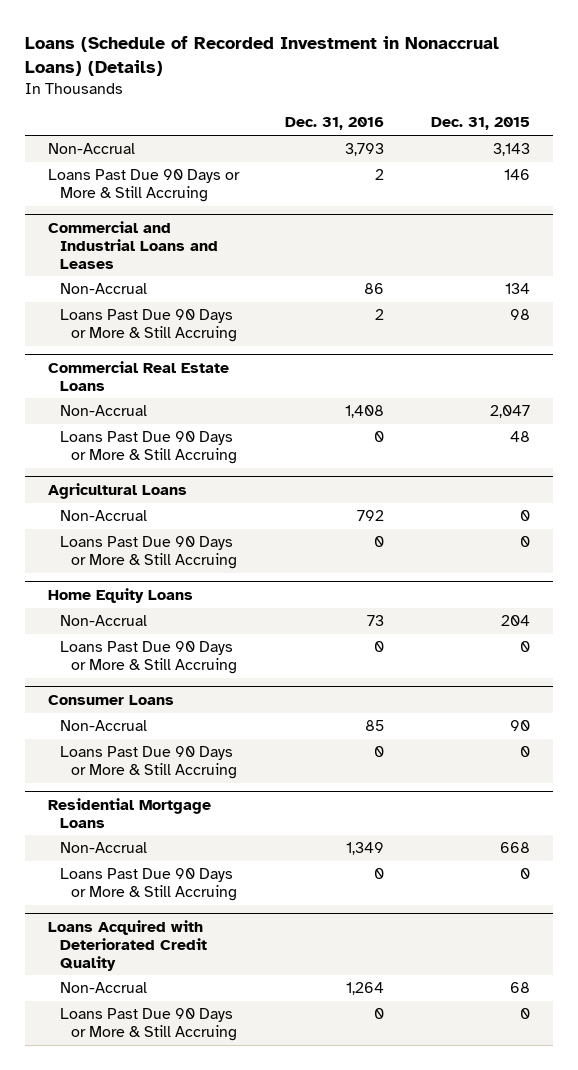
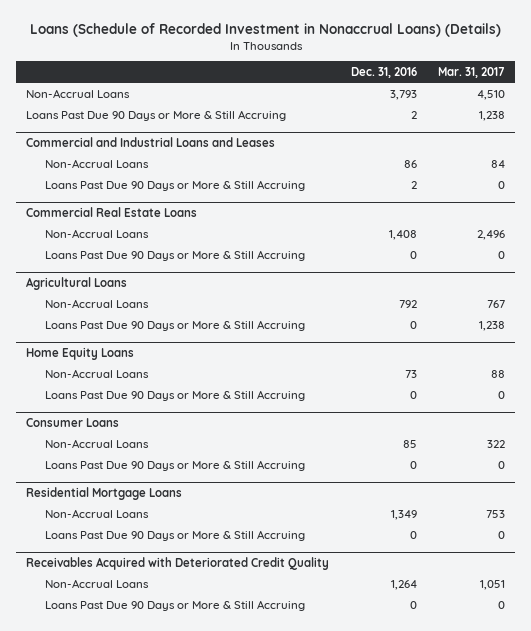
[430,117,530,131] Dec. 31, 2015 -> none
none -> [437,67,505,79] Mar. 31, 2017
[48,143,136,155] Non-Accrual -> [26,88,131,98] Non-Accrual Loans
[59,283,147,295] Non-Accrual -> [44,158,149,168] Non-Accrual Loans
[59,405,147,417] Non-Accrual -> [44,228,149,238] Non-Accrual Loans
[59,510,147,522] Non-Accrual -> [44,298,149,308] Non-Accrual Loans
[59,615,147,627] Non-Accrual -> [44,368,149,378] Non-Accrual Loans
[59,720,147,732] Non-Accrual -> [44,438,149,448] Non-Accrual Loans
[59,842,147,854] Non-Accrual -> [44,508,149,518] Non-Accrual Loans
[48,920,207,971] Loans Acquired with Deteriorated Credit Quality -> [26,556,330,570] Receivables Acquired with Deteriorated Credit Quality
[59,982,147,994] Non-Accrual -> [44,578,149,588] Non-Accrual Loans

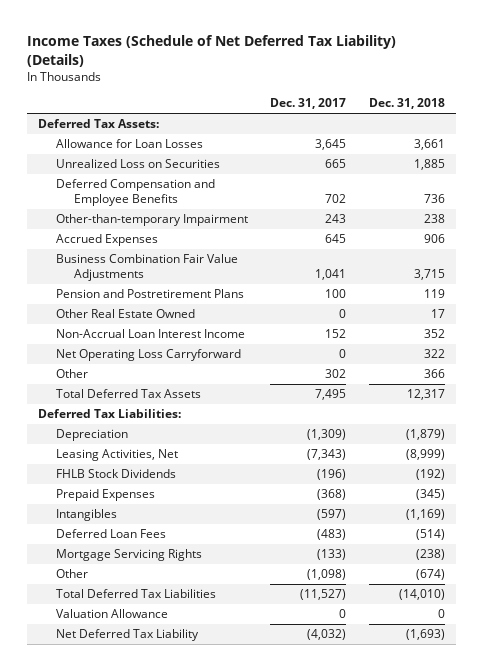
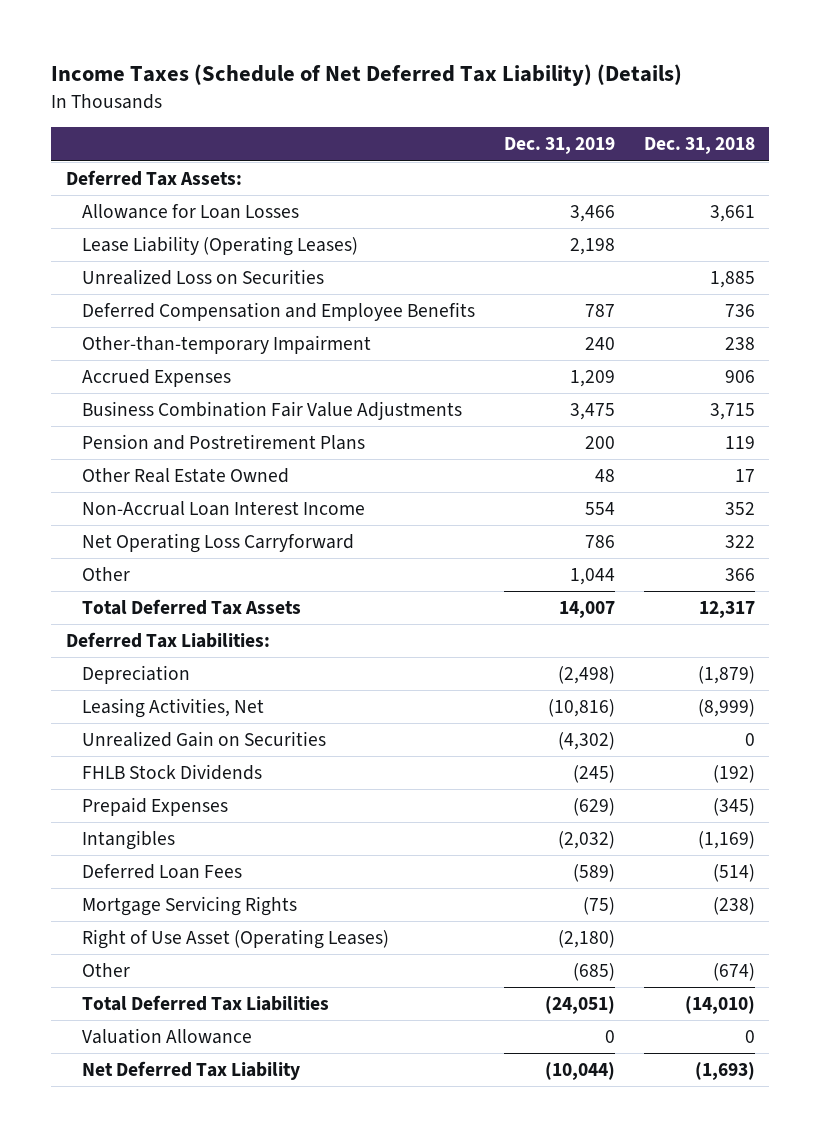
[270,98,347,110] Dec. 31, 2017 -> none
none -> [503,137,615,155] Dec. 31, 2019
none -> [81,236,358,257] Lease Liability (Operating Leases)
none -> [81,731,326,748] Unrealized Gain on Securities
none -> [81,929,389,950] Right of Use Asset (Operating Leases)

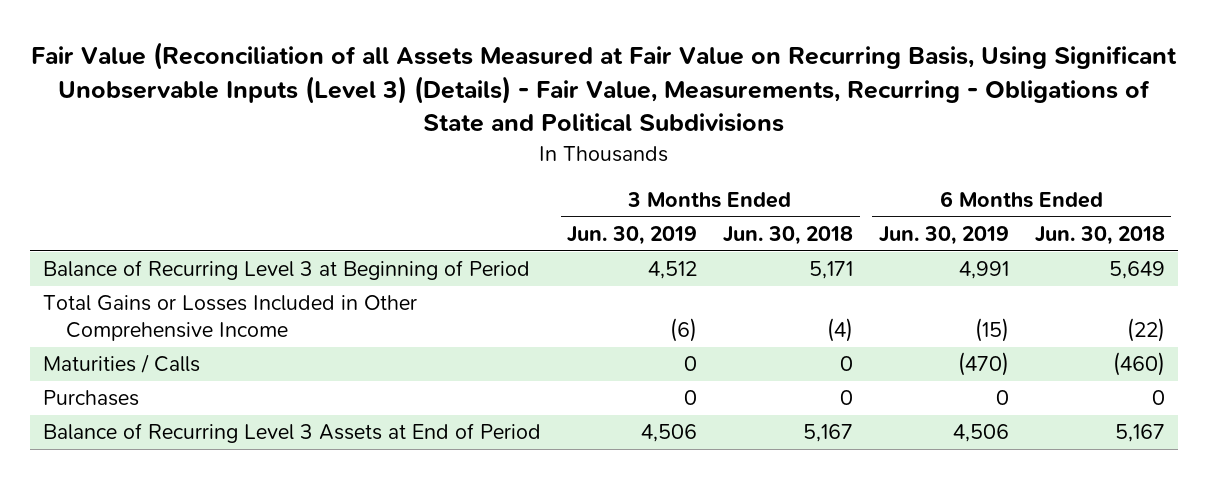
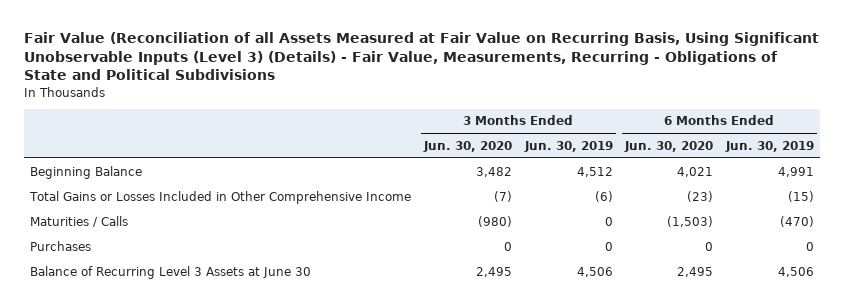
[723,226,854,246] Jun. 30, 2018 -> none
[1034,226,1165,246] Jun. 30, 2018 -> none
none -> [423,140,513,152] Jun. 30, 2020
none -> [624,140,714,152] Jun. 30, 2020
[43,260,531,281] Balance of Recurring Level 3 at Beginning of Period -> [30,165,143,179] Beginning Balance
[43,423,542,444] Balance of Recurring Level 3 Assets at End of Period -> [30,265,312,279] Balance of Recurring Level 3 Assets at June 30

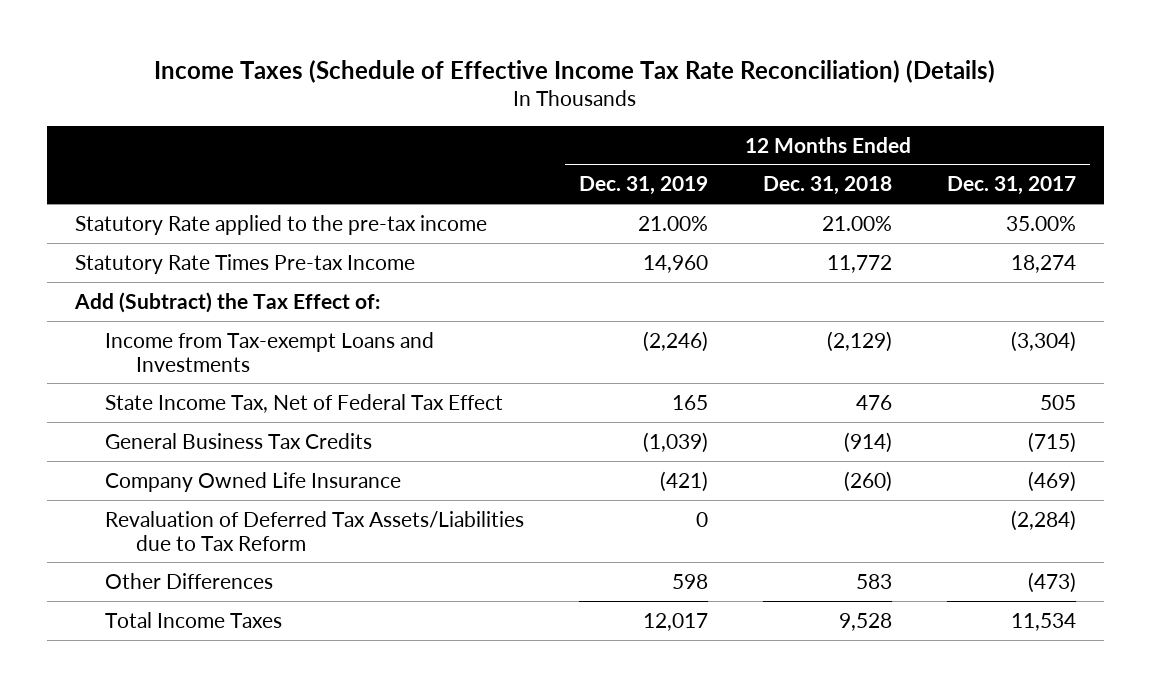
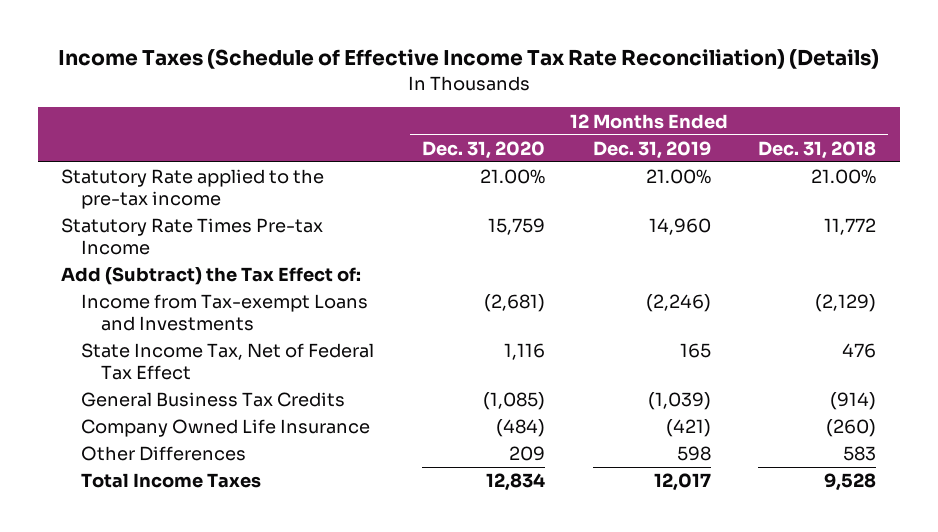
[947,176,1077,196] Dec. 31, 2017 -> none
none -> [422,140,546,159] Dec. 31, 2020
[105,510,525,551] Revaluation of Deferred Tax Assets/Liabilities due to Tax Reform -> none

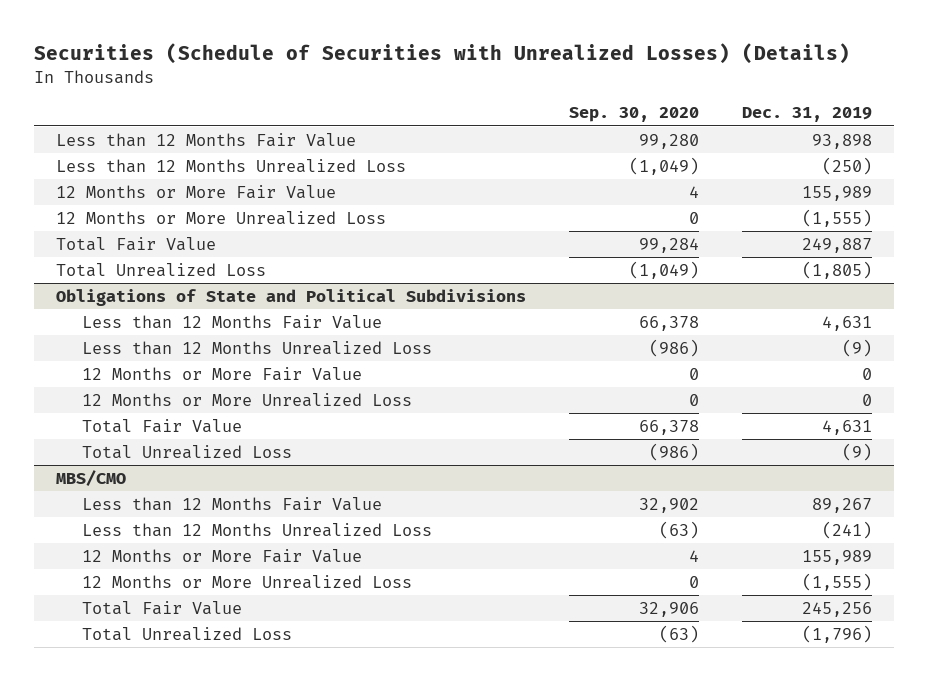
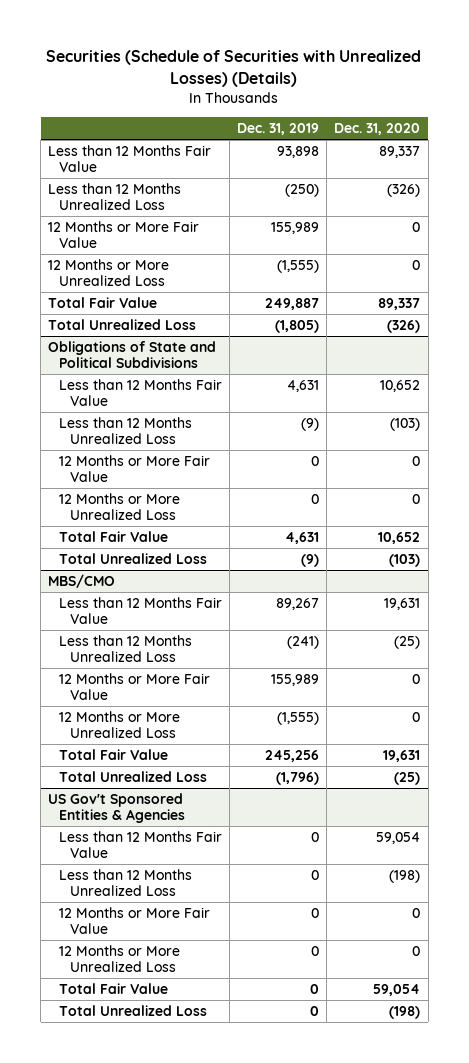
[569,107,700,123] Sep. 30, 2020 -> none
none -> [334,123,421,136] Dec. 31, 2020
none -> [48,793,186,824] US Gov't Sponsored Entities & Agencies
none -> [59,831,223,859] Less than 12 Months Fair Value
none -> [59,869,193,897] Less than 12 Months Unrealized Loss
none -> [59,907,211,935] 12 Months or More Fair Value
none -> [59,945,181,973] 12 Months or More Unrealized Loss
none -> [59,983,169,995] Total Fair Value
none -> [59,1005,208,1017] Total Unrealized Loss

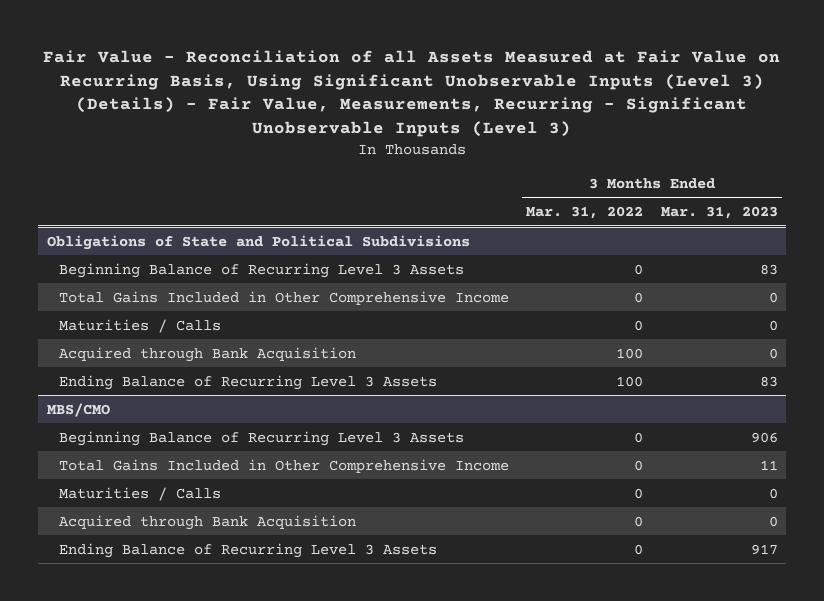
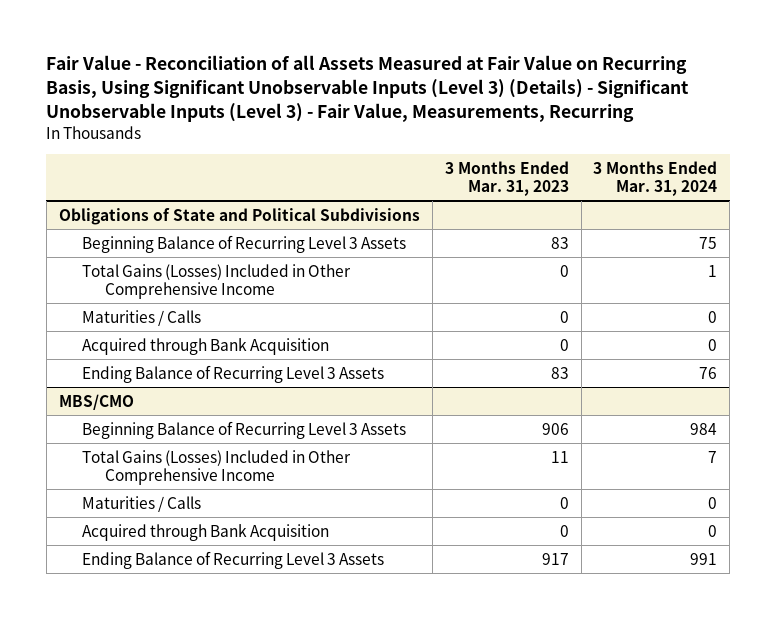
[43,49,781,137] Fair Value - Reconciliation of all Assets Measured at Fair Value on Recurring Basis, Using Significant Unobservable Inputs (Level 3) (Details) - Fair Value, Measurements, Recurring - Significant Unobservable Inputs (Level 3) -> [46,55,690,122] Fair Value - Reconciliation of all Assets Measured at Fair Value on Recurring Basis, Using Significant Unobservable Inputs (Level 3) (Details) - Significant Unobservable Inputs (Level 3) - Fair Value, Measurements, Recurring
[526,205,644,219] Mar. 31, 2022 -> none
none -> [593,160,718,196] 3 Months Ended Mar. 31, 2024
[58,290,509,305] Total Gains Included in Other Comprehensive Income -> [81,263,351,300] Total Gains (Losses) Included in Other Comprehensive Income
[58,458,509,473] Total Gains Included in Other Comprehensive Income -> [81,449,351,486] Total Gains (Losses) Included in Other Comprehensive Income

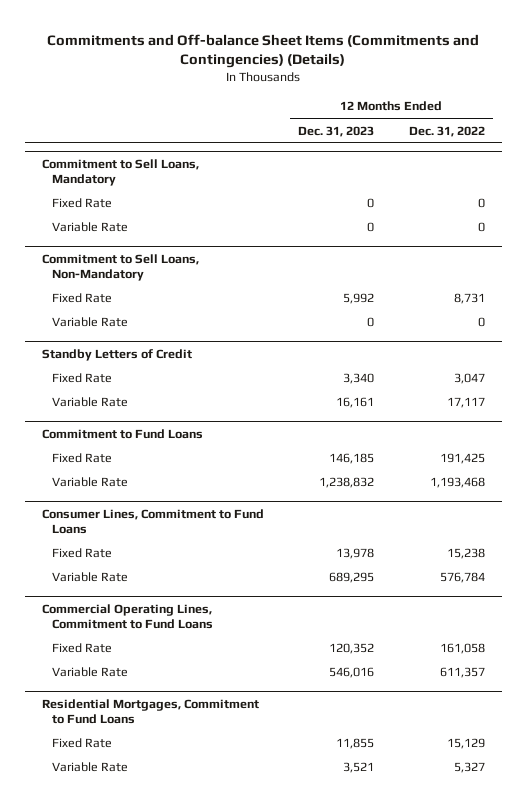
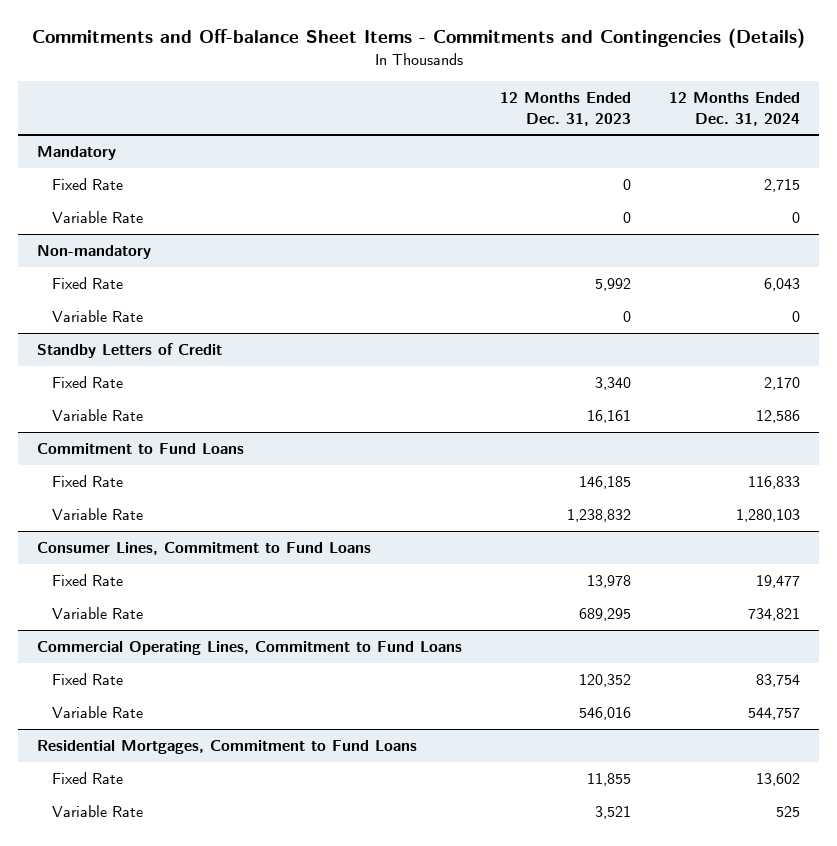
[47,33,480,69] Commitments and Off-balance Sheet Items (Commitments and Contingencies) (Details) -> [31,28,805,49] Commitments and Off-balance Sheet Items - Commitments and Contingencies (Details)
[408,125,485,137] Dec. 31, 2022 -> none
none -> [668,92,800,126] 12 Months Ended Dec. 31, 2024
[42,158,200,187] Commitment to Sell Loans, Mandatory -> [37,145,117,160] Mandatory
[42,253,200,282] Commitment to Sell Loans, Non-Mandatory -> [37,244,152,259] Non-mandatory

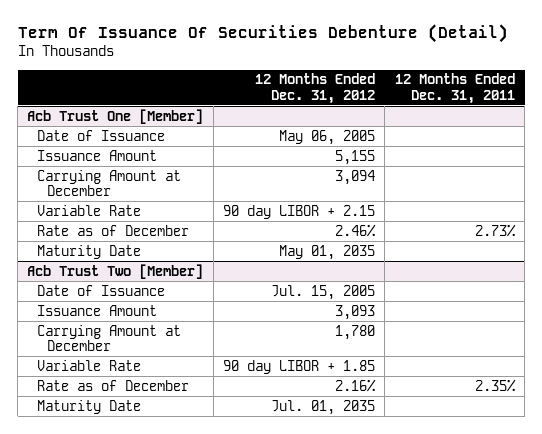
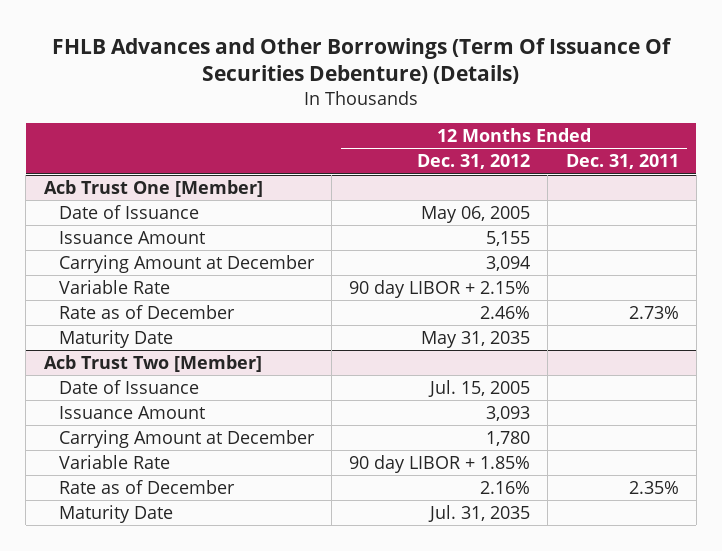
[17,24,508,44] Term Of Issuance Of Securities Debenture (Detail) -> [52,37,673,85] FHLB Advances and Other Borrowings (Term Of Issuance Of Securities Debenture) (Details)
[223,204,376,219] 90 day LIBOR + 2.15 -> [349,280,531,299] 90 day LIBOR + 2.15%
[279,244,376,260] May 01, 2035 -> [421,331,531,349] May 31, 2035
[223,359,376,374] 90 day LIBOR + 1.85 -> [349,455,531,474] 90 day LIBOR + 1.85%
[271,399,376,415] Jul. 01, 2035 -> [428,505,531,523] Jul. 31, 2035

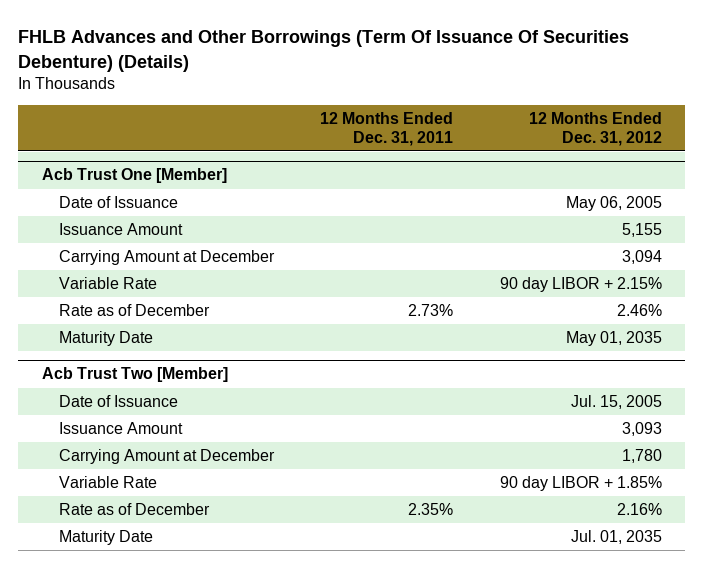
[421,331,531,349] May 31, 2035 -> [565,331,662,347] May 01, 2035
[428,505,531,523] Jul. 31, 2035 -> [570,530,662,545] Jul. 01, 2035

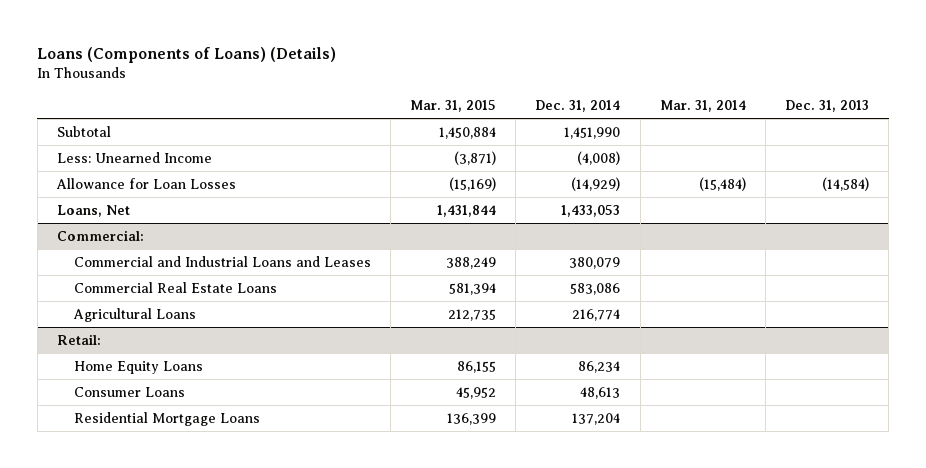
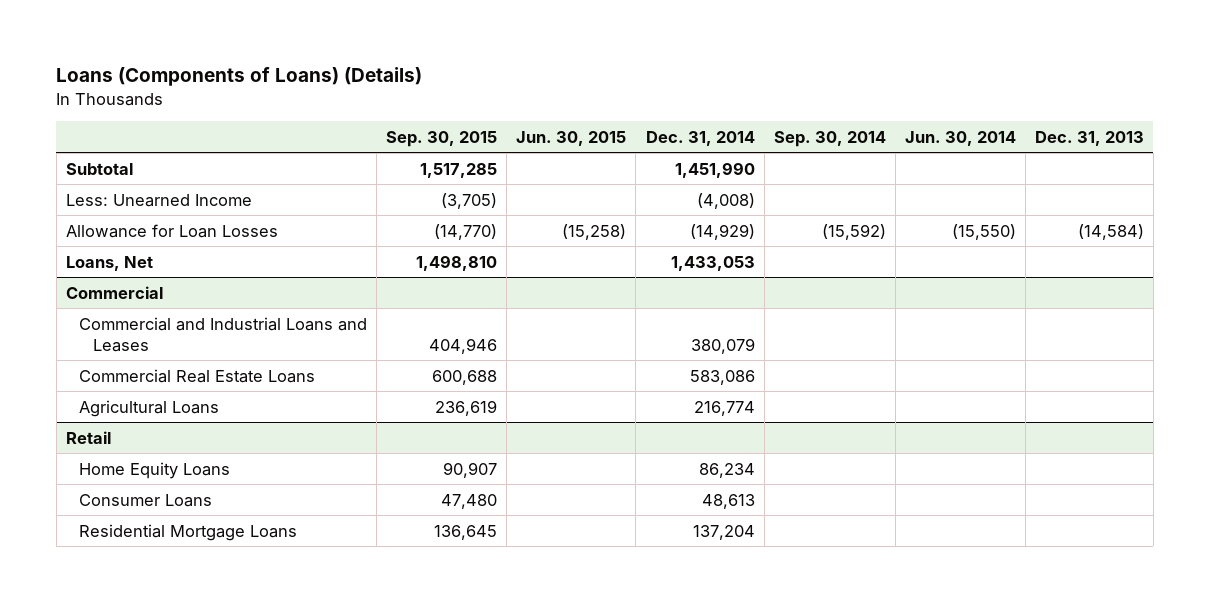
[410,99,497,112] Mar. 31, 2015 -> none
[659,99,746,112] Mar. 31, 2014 -> none
none -> [386,130,498,147] Sep. 30, 2015
none -> [516,130,627,146] Jun. 30, 2015
none -> [773,130,886,147] Sep. 30, 2014
none -> [904,130,1016,146] Jun. 30, 2014
[57,229,145,241] Commercial: -> [65,285,163,299] Commercial
[57,333,102,345] Retail: -> [65,430,111,444] Retail

